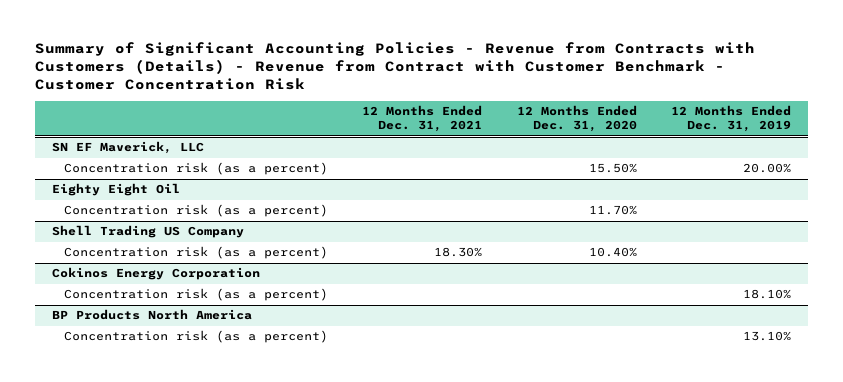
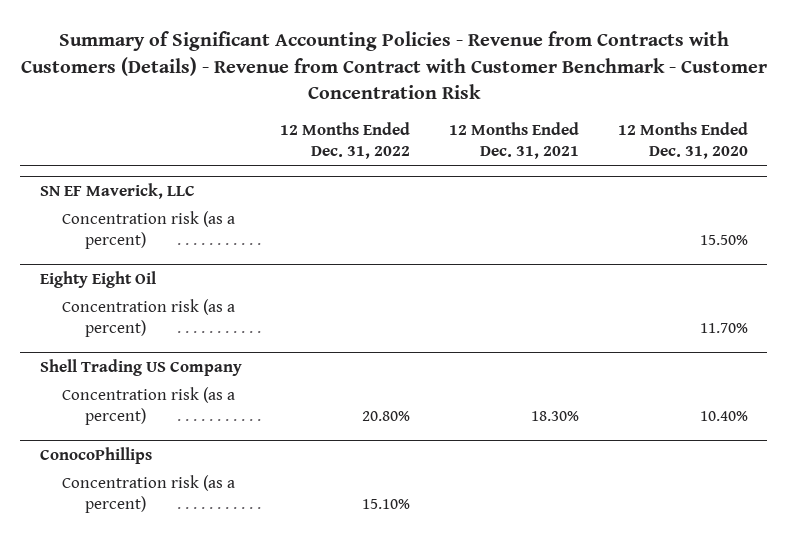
[670,105,791,133] 12 Months Ended Dec. 31, 2019 -> none
none -> [280,122,411,160] 12 Months Ended Dec. 31, 2022
[63,288,328,302] Concentration risk (as a percent) -> none
[51,309,252,321] BP Products North America -> none
[51,267,260,281] Cokinos Energy Corporation -> [39,446,152,464] ConocoPhillips

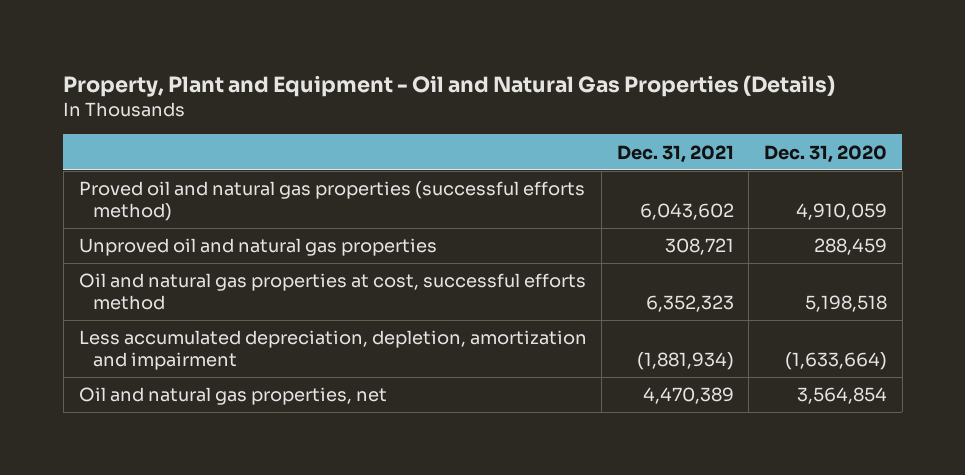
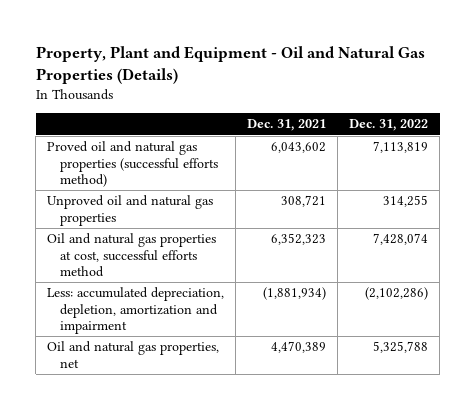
[763,144,887,163] Dec. 31, 2020 -> none
none -> [349,119,429,132] Dec. 31, 2022
[78,330,587,370] Less accumulated depreciation, depletion, amortization and impairment -> [47,287,225,335] Less: accumulated depreciation, depletion, amortization and impairment

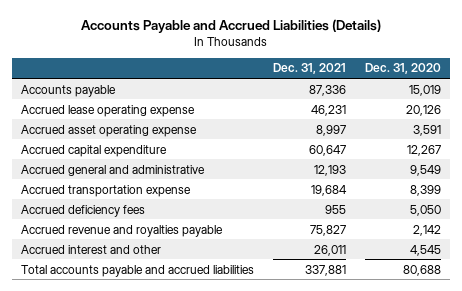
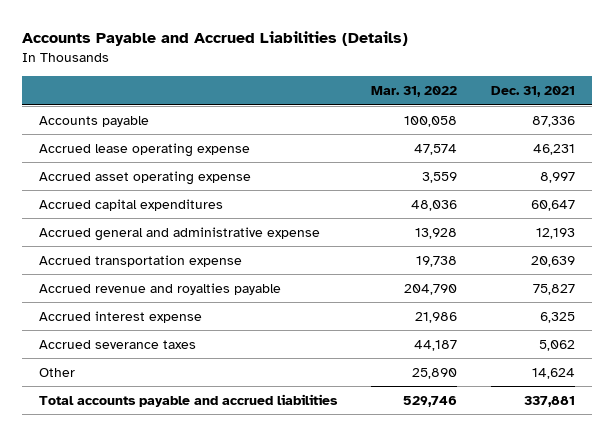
[364,63,441,75] Dec. 31, 2020 -> none
none -> [370,86,457,98] Mar. 31, 2022
[21,204,146,217] Accrued deficiency fees -> none
[21,144,168,157] Accrued capital expenditure -> [38,198,223,211] Accrued capital expenditures
[21,164,206,176] Accrued general and administrative -> [38,226,320,241] Accrued general and administrative expense
[311,184,348,196] 19,684 -> [530,255,575,267] 20,639
none -> [38,310,202,323] Accrued interest expense
none -> [38,339,196,349] Accrued severance taxes
[21,244,162,254] Accrued interest and other -> [38,367,75,377] Other
[314,244,347,256] 26,011 -> [531,367,575,379] 14,624

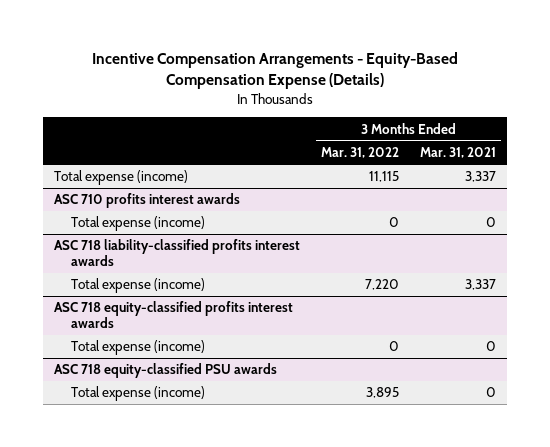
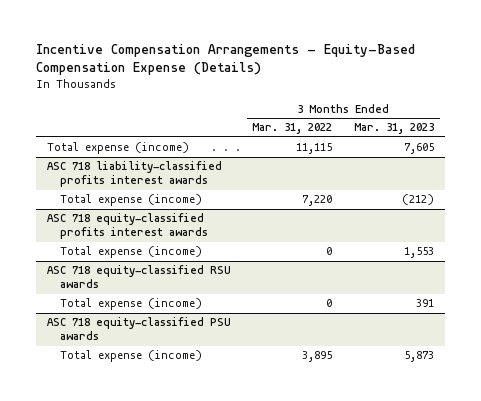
[420,147,497,159] Mar. 31, 2021 -> none
none -> [354,123,435,135] Mar. 31, 2023
[53,193,240,209] ASC 710 profits interest awards -> none
[71,216,206,232] Total expense (income) -> none
none -> [46,265,231,289] ASC 718 equity-classified RSU awards
none -> [59,298,202,311] Total expense (income)

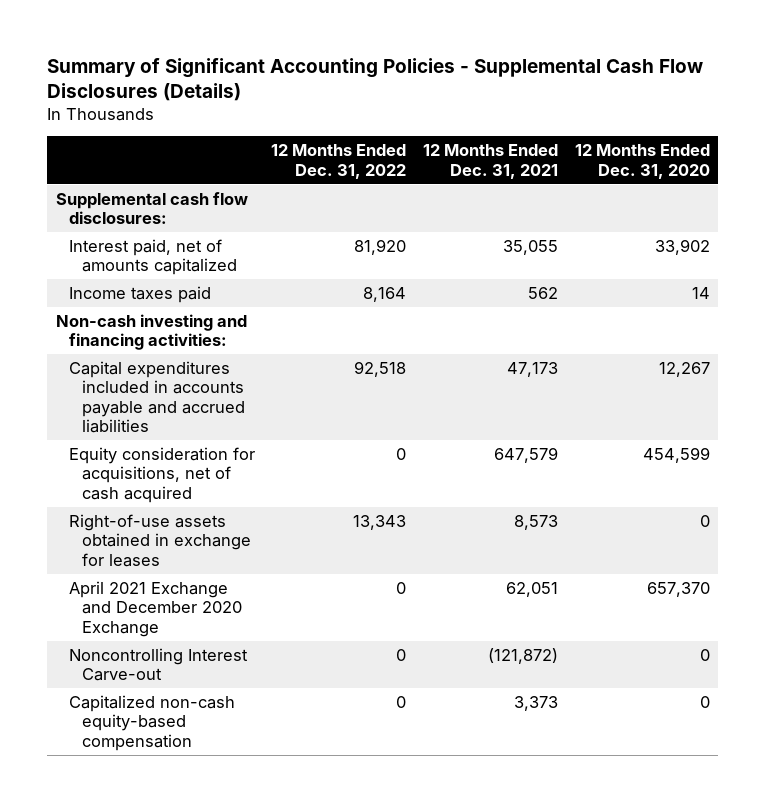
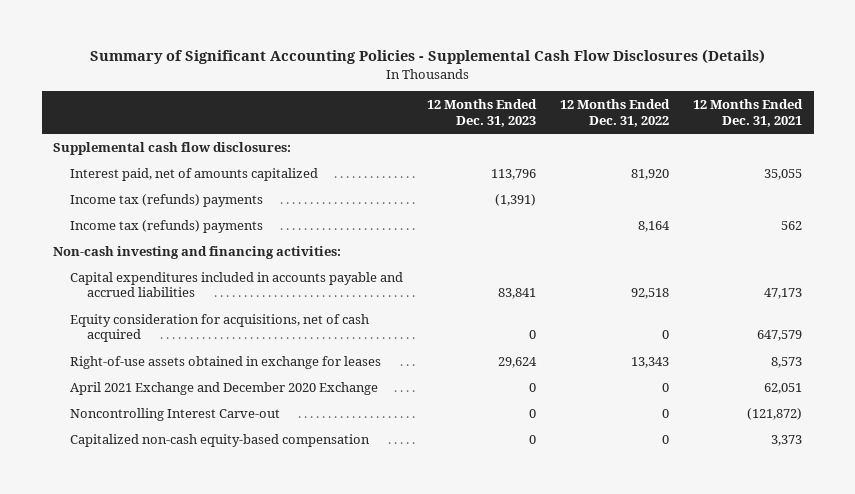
[574,144,710,179] 12 Months Ended Dec. 31, 2020 -> none
none -> [427,98,538,127] 12 Months Ended Dec. 31, 2023
none -> [70,193,264,207] Income tax (refunds) payments
[68,285,211,303] Income taxes paid -> [70,219,264,233] Income tax (refunds) payments

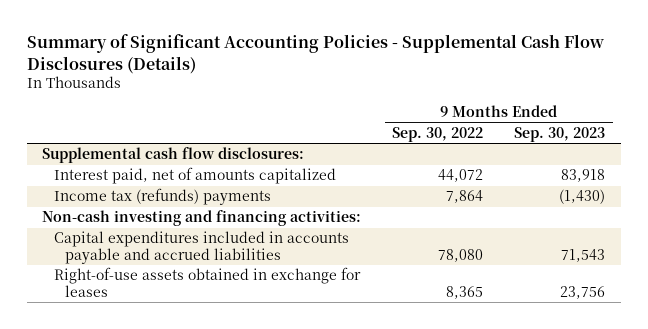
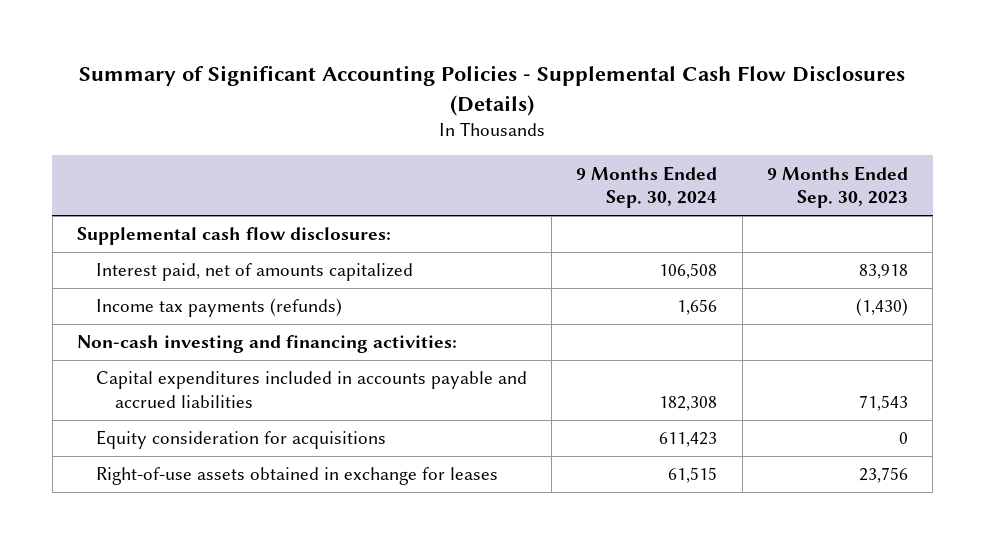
[392,126,484,142] Sep. 30, 2022 -> none
none -> [576,165,718,209] 9 Months Ended Sep. 30, 2024
[53,188,271,206] Income tax (refunds) payments -> [96,298,343,318] Income tax payments (refunds)
none -> [96,430,387,450] Equity consideration for acquisitions

